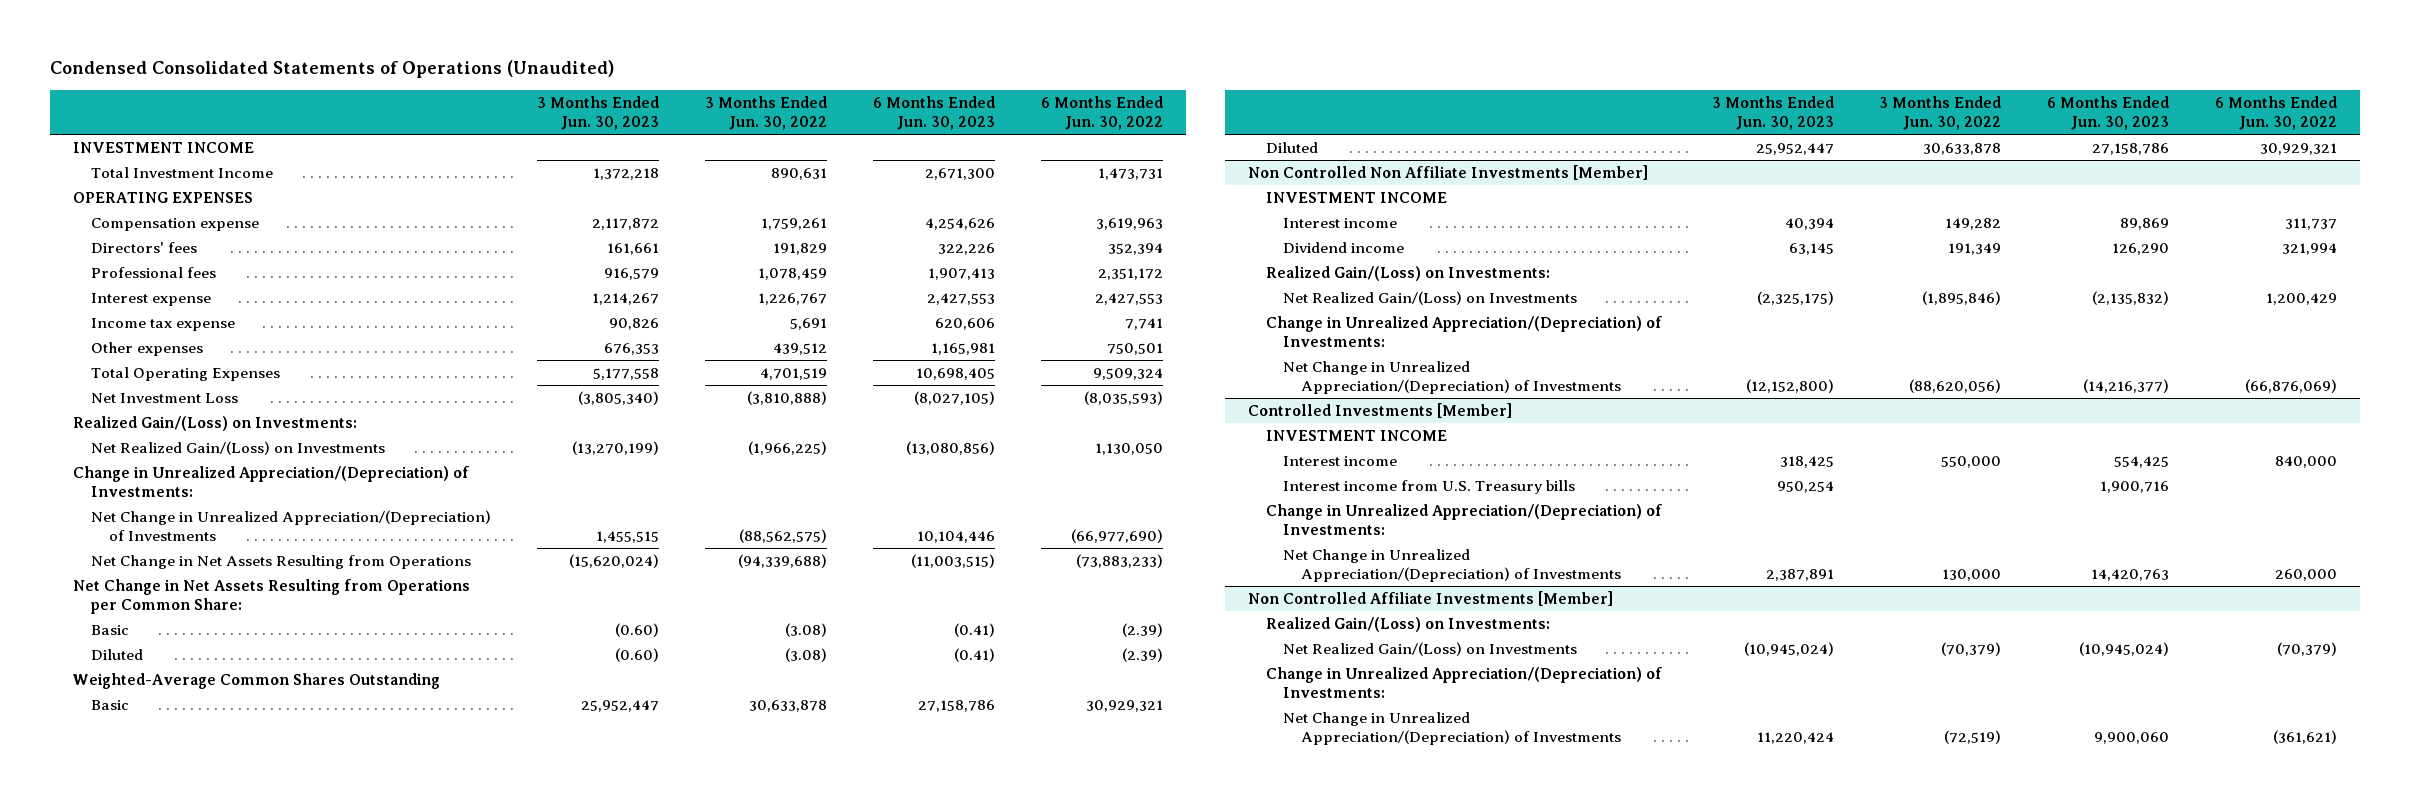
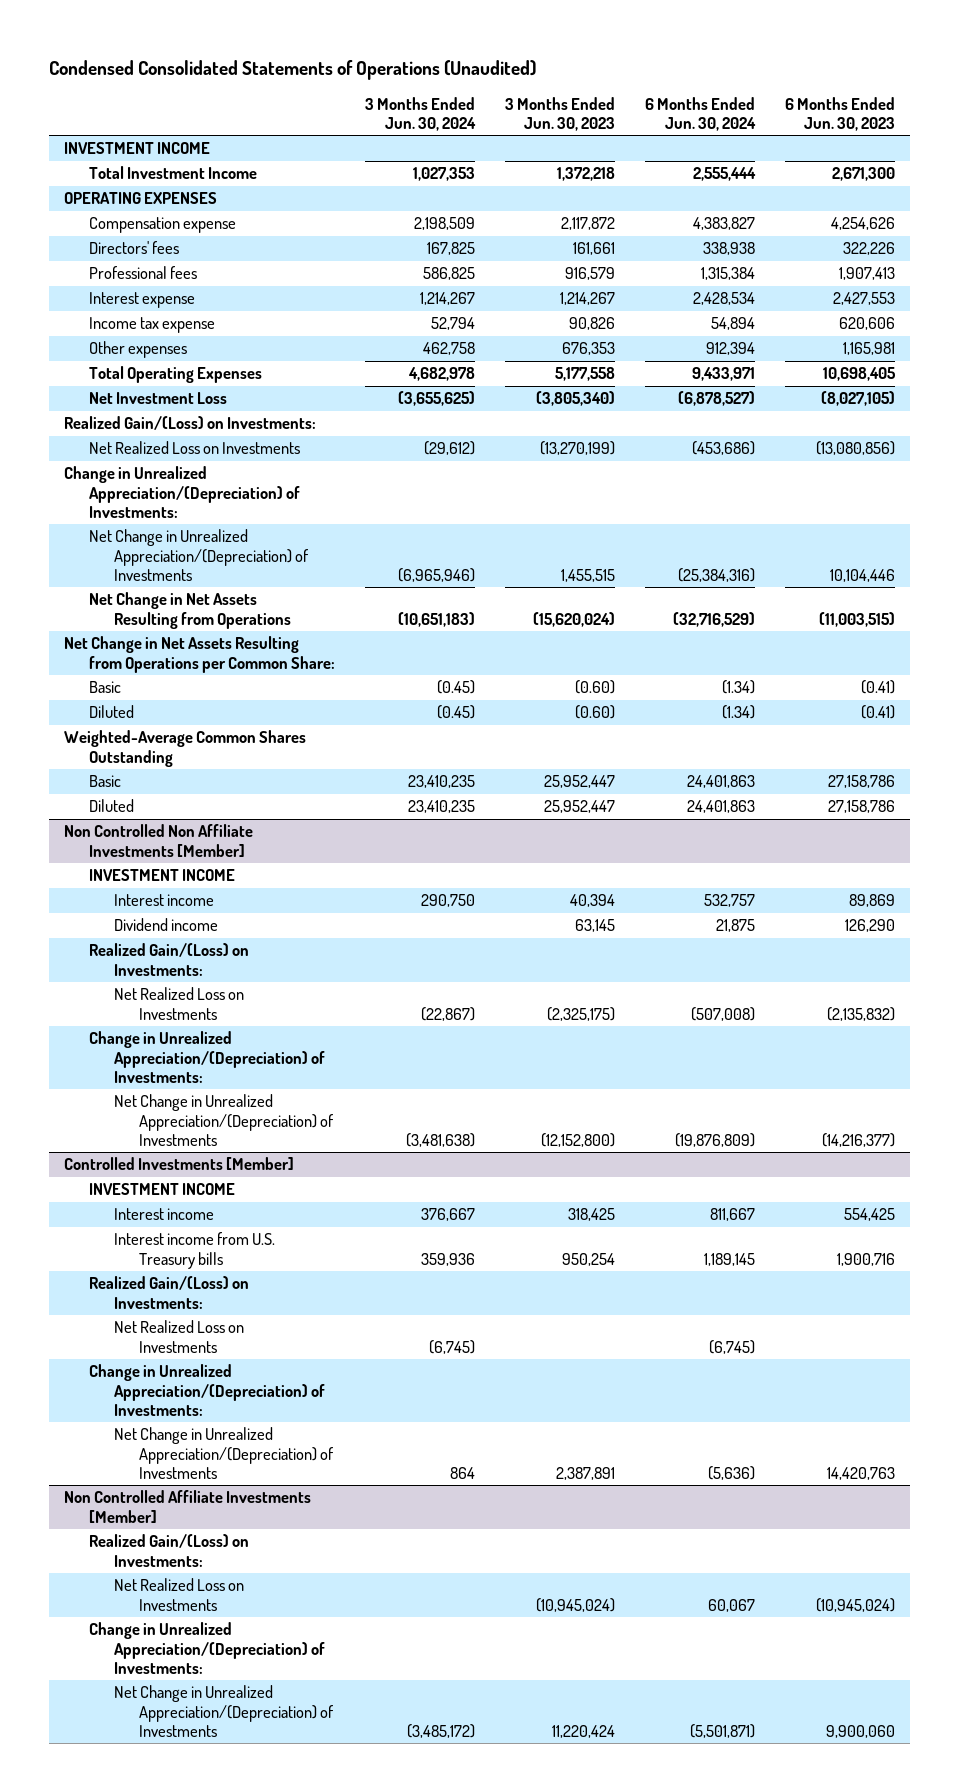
[704,96,827,130] 3 Months Ended Jun. 30, 2022 -> none
[1040,96,1163,130] 6 Months Ended Jun. 30, 2022 -> none
none -> [365,96,477,131] 3 Months Ended Jun. 30, 2024
none -> [645,96,757,131] 6 Months Ended Jun. 30, 2024
[91,441,386,456] Net Realized Gain/(Loss) on Investments -> [89,441,301,455] Net Realized Loss on Investments
[1283,291,1578,306] Net Realized Gain/(Loss) on Investments -> [114,987,245,1020] Net Realized Loss on Investments
none -> [89,1276,250,1309] Realized Gain/(Loss) on Investments:
none -> [114,1320,245,1353] Net Realized Loss on Investments
[1283,642,1578,657] Net Realized Gain/(Loss) on Investments -> [114,1578,245,1611] Net Realized Loss on Investments

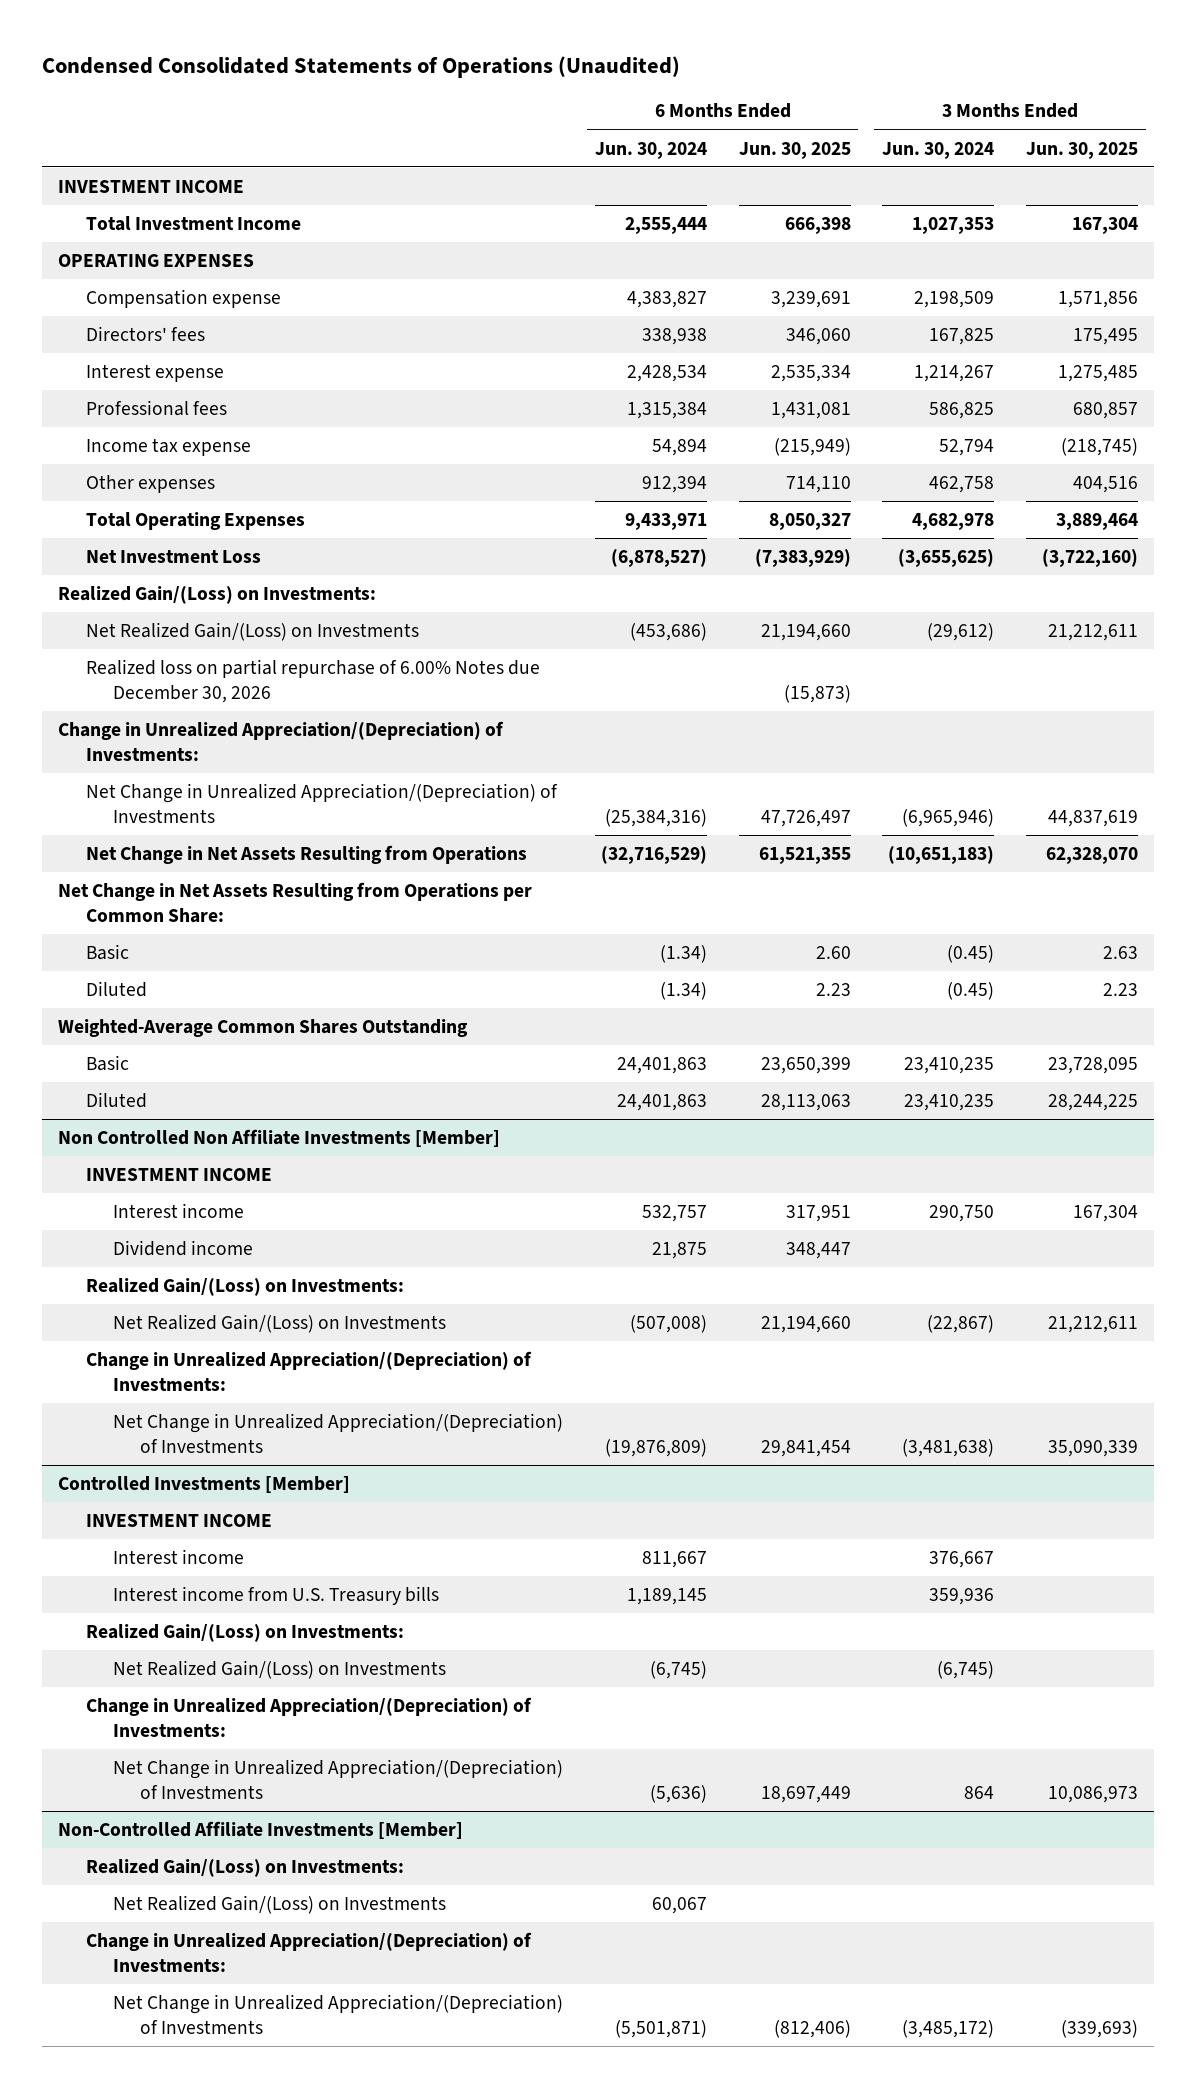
[505,96,616,131] 3 Months Ended Jun. 30, 2023 -> none
[785,96,896,131] 6 Months Ended Jun. 30, 2023 -> none
none -> [738,141,851,159] Jun. 30, 2025
none -> [1026,141,1139,159] Jun. 30, 2025
[89,266,198,280] Professional fees -> [85,400,227,417] Professional fees
[89,441,301,455] Net Realized Loss on Investments -> [85,622,419,642] Net Realized Gain/(Loss) on Investments
none -> [85,659,540,704] Realized loss on partial repurchase of 6.00% Notes due December 30, 2026
[114,987,245,1020] Net Realized Loss on Investments -> [113,1314,447,1334] Net Realized Gain/(Loss) on Investments
[114,1320,245,1353] Net Realized Loss on Investments -> [113,1660,447,1680] Net Realized Gain/(Loss) on Investments
[64,1490,312,1523] Non Controlled Affiliate Investments [Member] -> [58,1821,464,1840] Non-Controlled Affiliate Investments [Member]
[114,1578,245,1611] Net Realized Loss on Investments -> [113,1895,447,1915] Net Realized Gain/(Loss) on Investments

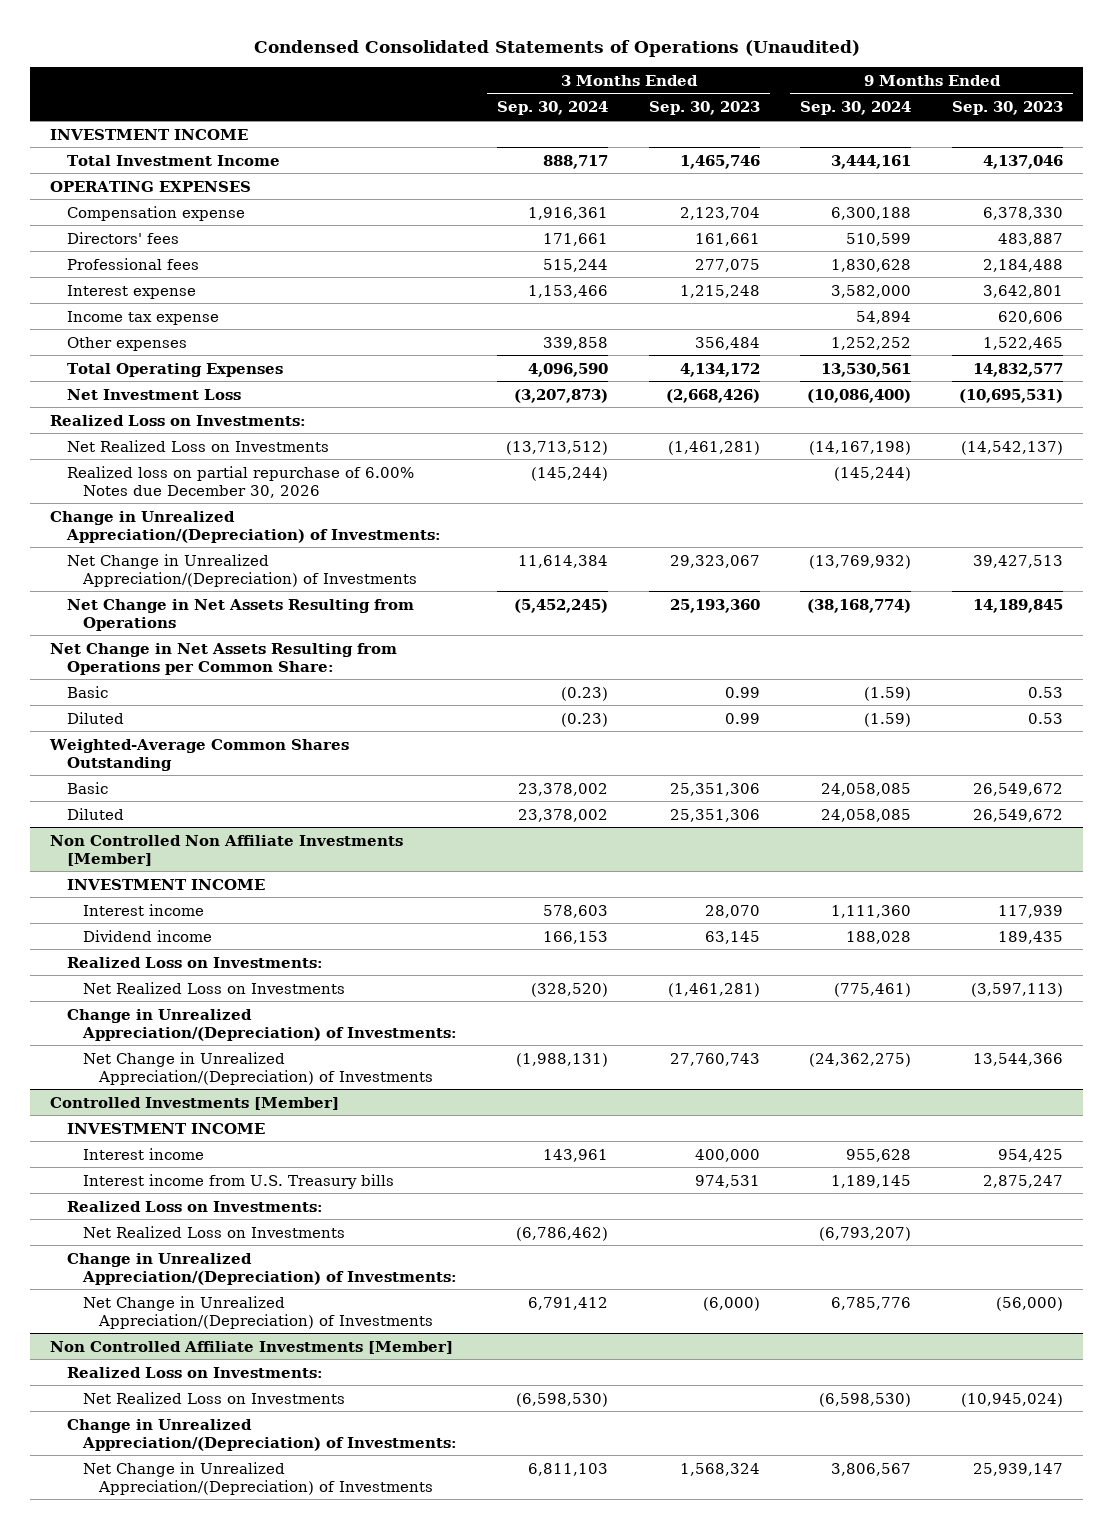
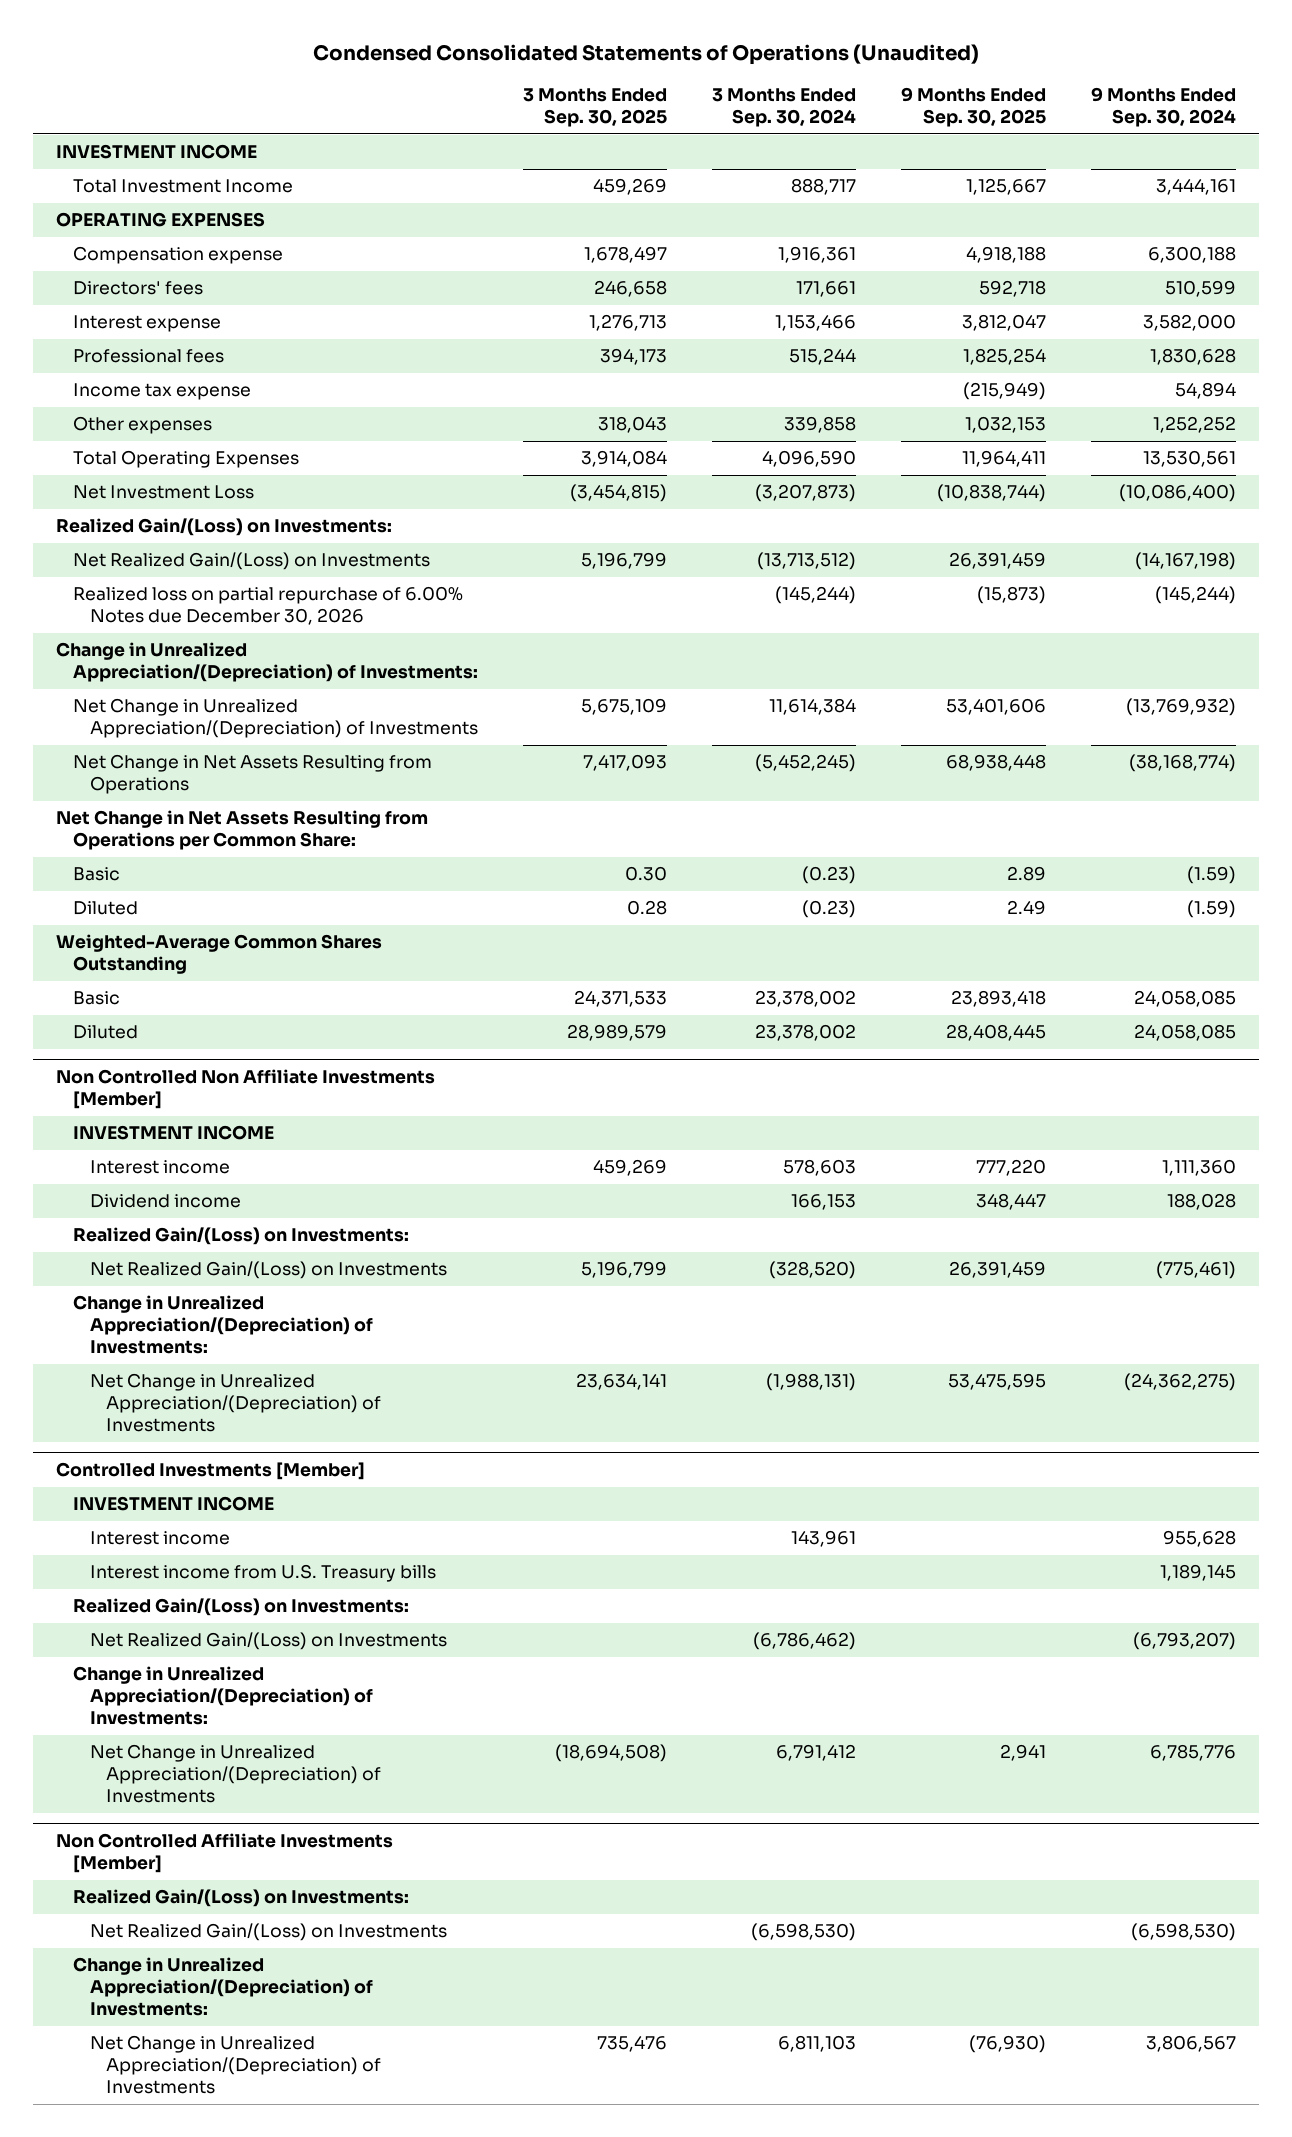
[648,101,760,116] Sep. 30, 2023 -> none
[952,101,1064,116] Sep. 30, 2023 -> none
none -> [522,87,667,127] 3 Months Ended Sep. 30, 2025
none -> [901,86,1047,127] 9 Months Ended Sep. 30, 2025
[66,257,199,270] Professional fees -> [72,349,224,364] Professional fees
[50,414,307,426] Realized Loss on Investments: -> [56,518,393,537] Realized Gain/(Loss) on Investments:
[66,439,329,452] Net Realized Loss on Investments -> [72,552,430,571] Net Realized Gain/(Loss) on Investments
[66,956,323,968] Realized Loss on Investments: -> [72,1227,409,1246] Realized Gain/(Loss) on Investments:
[82,981,345,994] Net Realized Loss on Investments -> [89,1261,447,1280] Net Realized Gain/(Loss) on Investments
[66,1200,323,1212] Realized Loss on Investments: -> [72,1598,409,1617] Realized Gain/(Loss) on Investments:
[82,1225,345,1238] Net Realized Loss on Investments -> [89,1632,447,1651] Net Realized Gain/(Loss) on Investments
[66,1366,323,1378] Realized Loss on Investments: -> [72,1889,409,1908] Realized Gain/(Loss) on Investments:
[82,1391,345,1404] Net Realized Loss on Investments -> [89,1923,447,1942] Net Realized Gain/(Loss) on Investments

